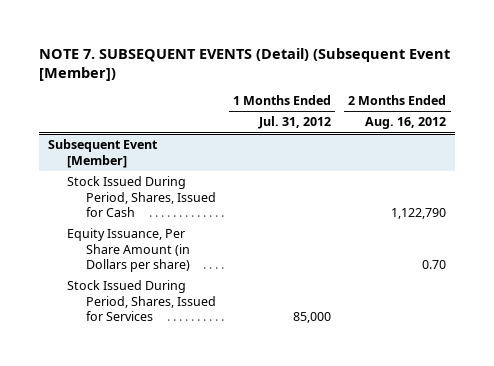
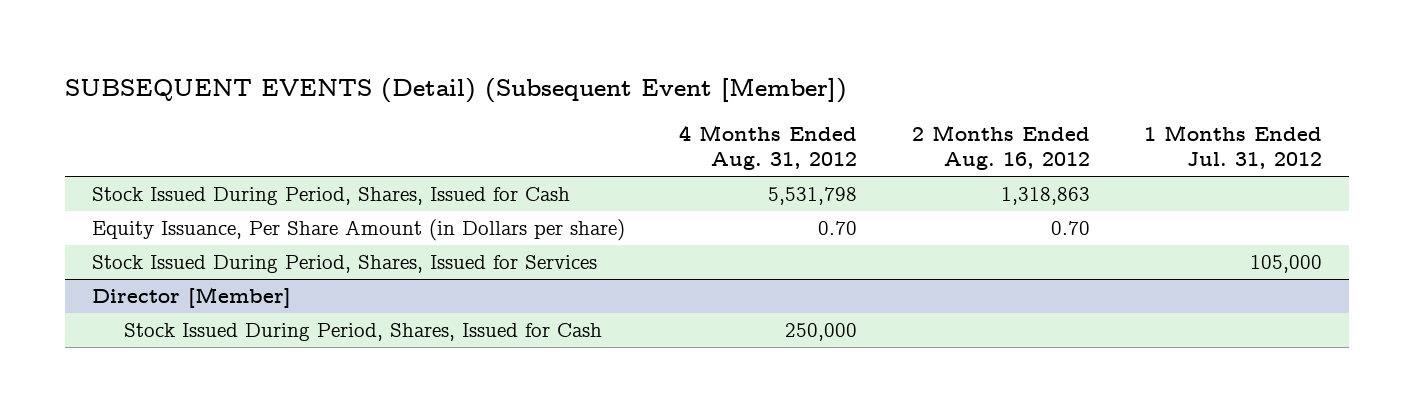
[39,47,451,81] NOTE 7. SUBSEQUENT EVENTS (Detail) (Subsequent Event [Member]) -> [64,78,847,104] SUBSEQUENT EVENTS (Detail) (Subsequent Event [Member])
none -> [679,125,858,171] 4 Months Ended Aug. 31, 2012
[48,139,159,168] Subsequent Event [Member] -> none
[391,208,447,220] 1,122,790 -> [1000,187,1090,206] 1,318,863
[293,312,332,324] 85,000 -> [1250,255,1323,274] 105,000
none -> [91,287,291,309] Director [Member]
none -> [123,323,602,342] Stock Issued During Period, Shares, Issued for Cash

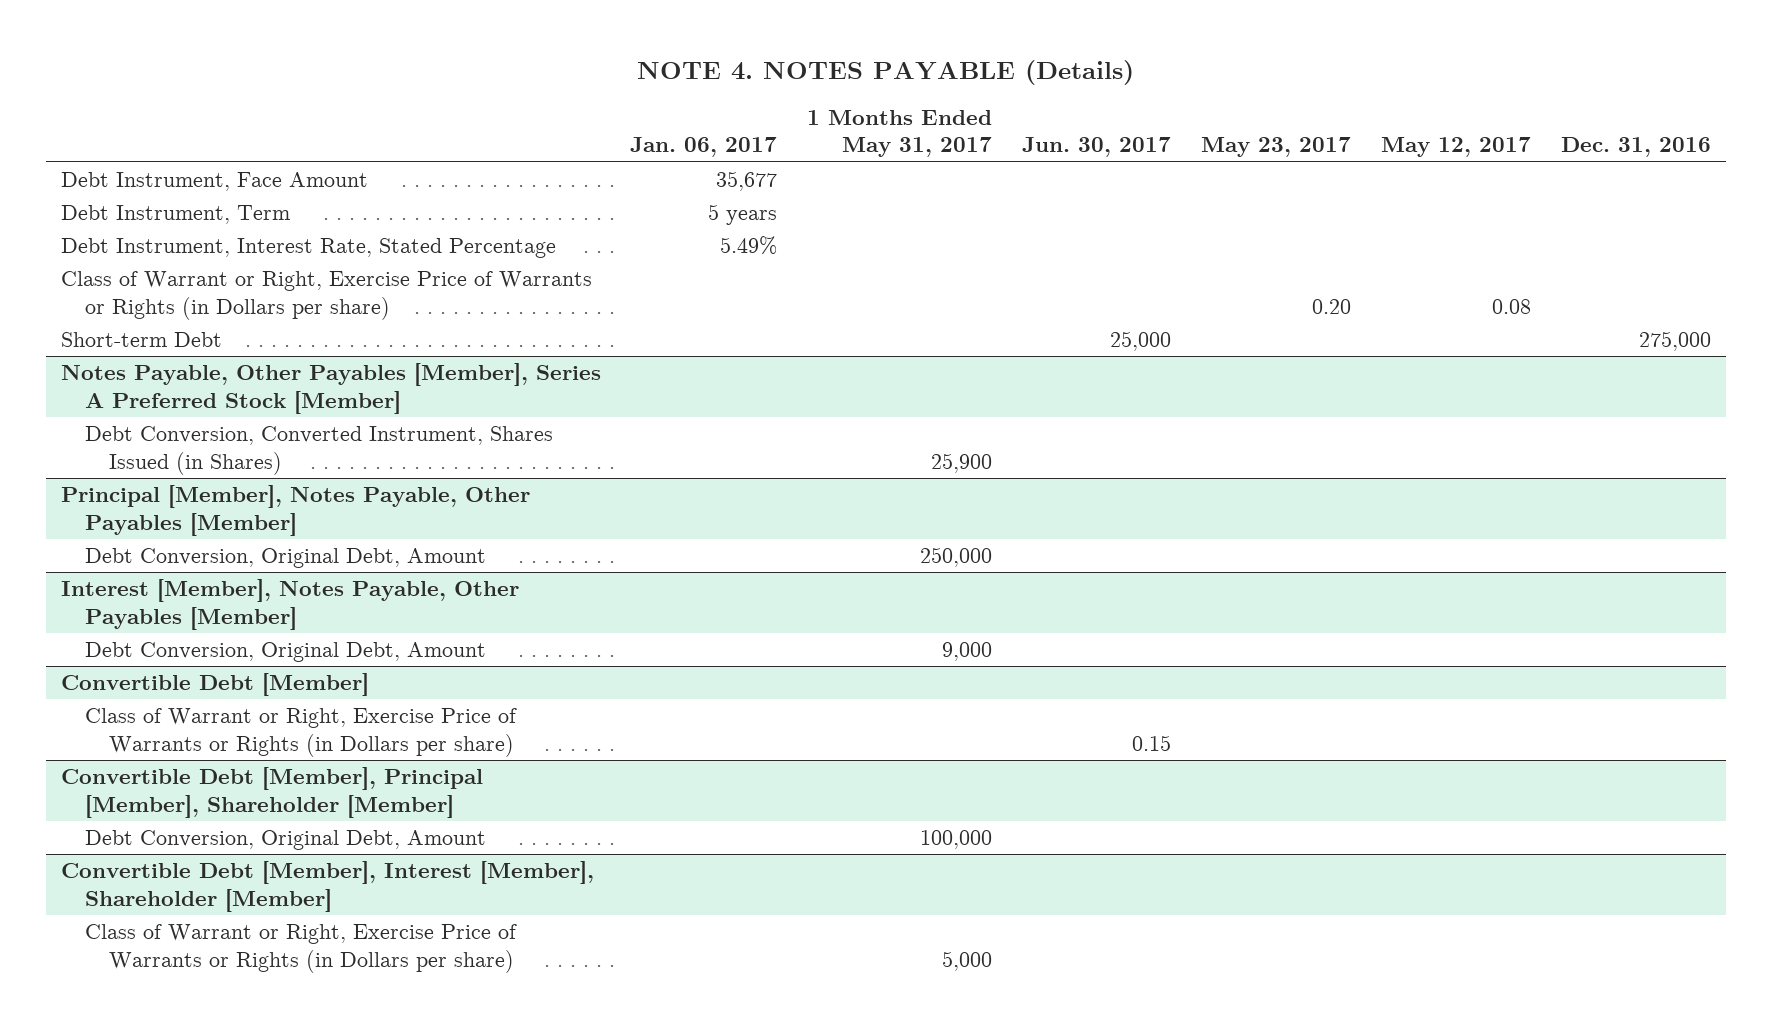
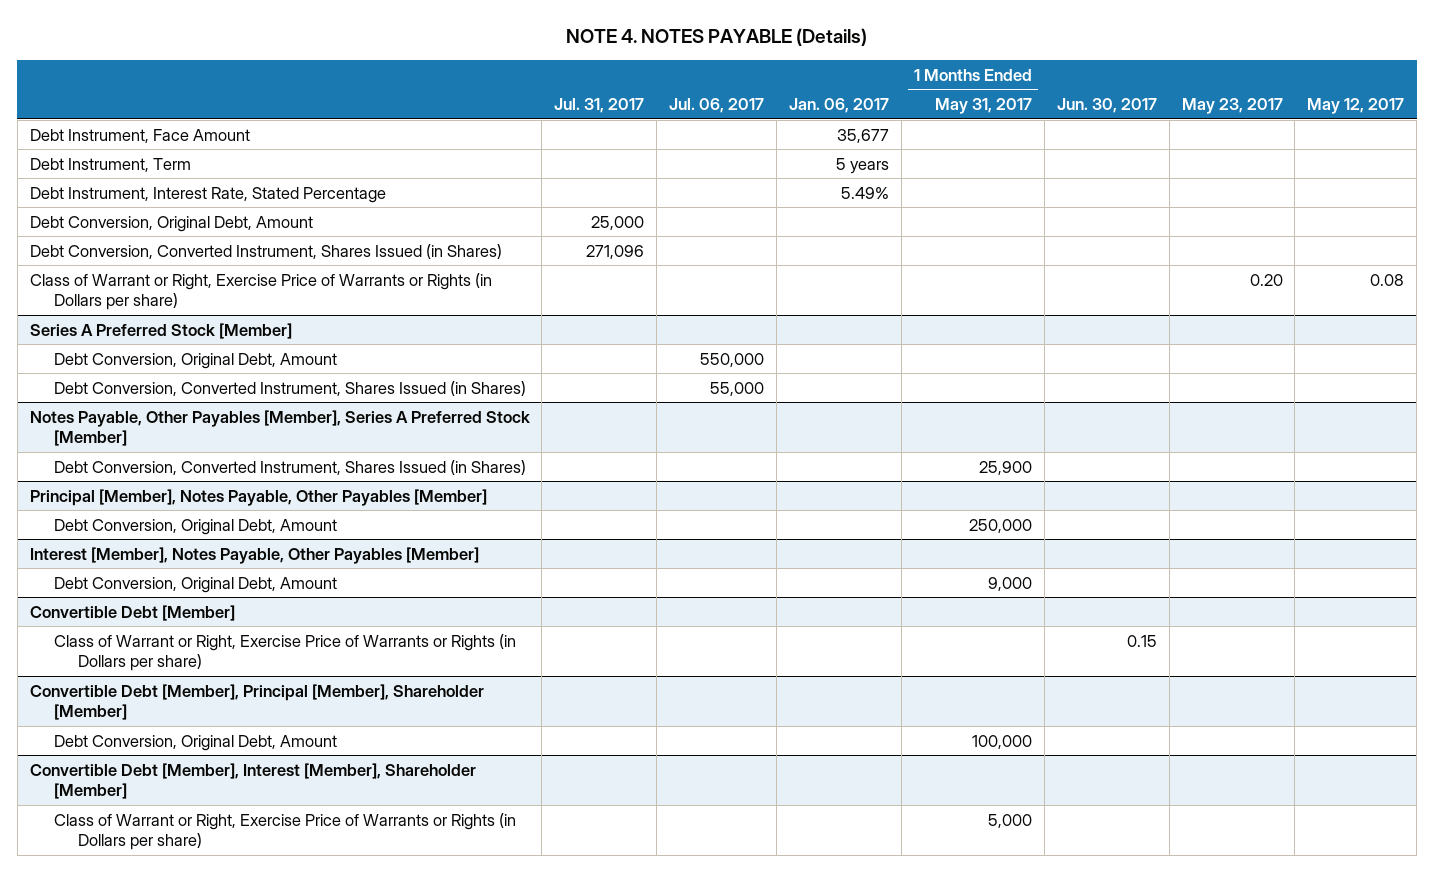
[1560,137,1711,158] Dec. 31, 2016 -> none
none -> [554,97,645,113] Jul. 31, 2017
none -> [669,97,765,113] Jul. 06, 2017
none -> [29,215,313,232] Debt Conversion, Original Debt, Amount
none -> [29,243,502,259] Debt Conversion, Converted Instrument, Shares Issued (in Shares)
[60,332,222,348] Short-term Debt -> none
none -> [29,322,292,339] Series A Preferred Stock [Member]
none -> [53,352,337,369] Debt Conversion, Original Debt, Amount
none -> [53,380,526,396] Debt Conversion, Converted Instrument, Shares Issued (in Shares)

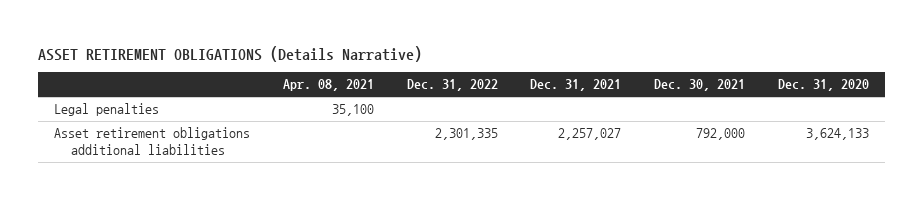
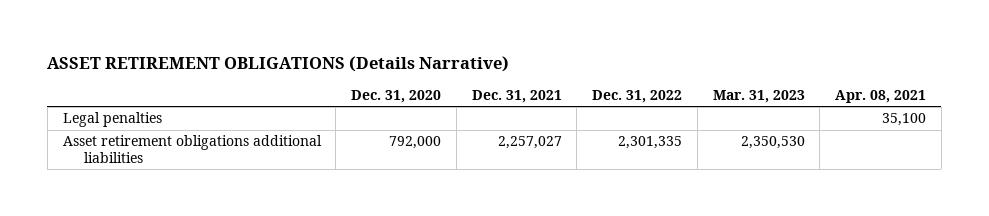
[654,79,746,92] Dec. 30, 2021 -> none
none -> [712,90,805,104] Mar. 31, 2023
[805,128,869,141] 3,624,133 -> [389,136,442,150] 792,000

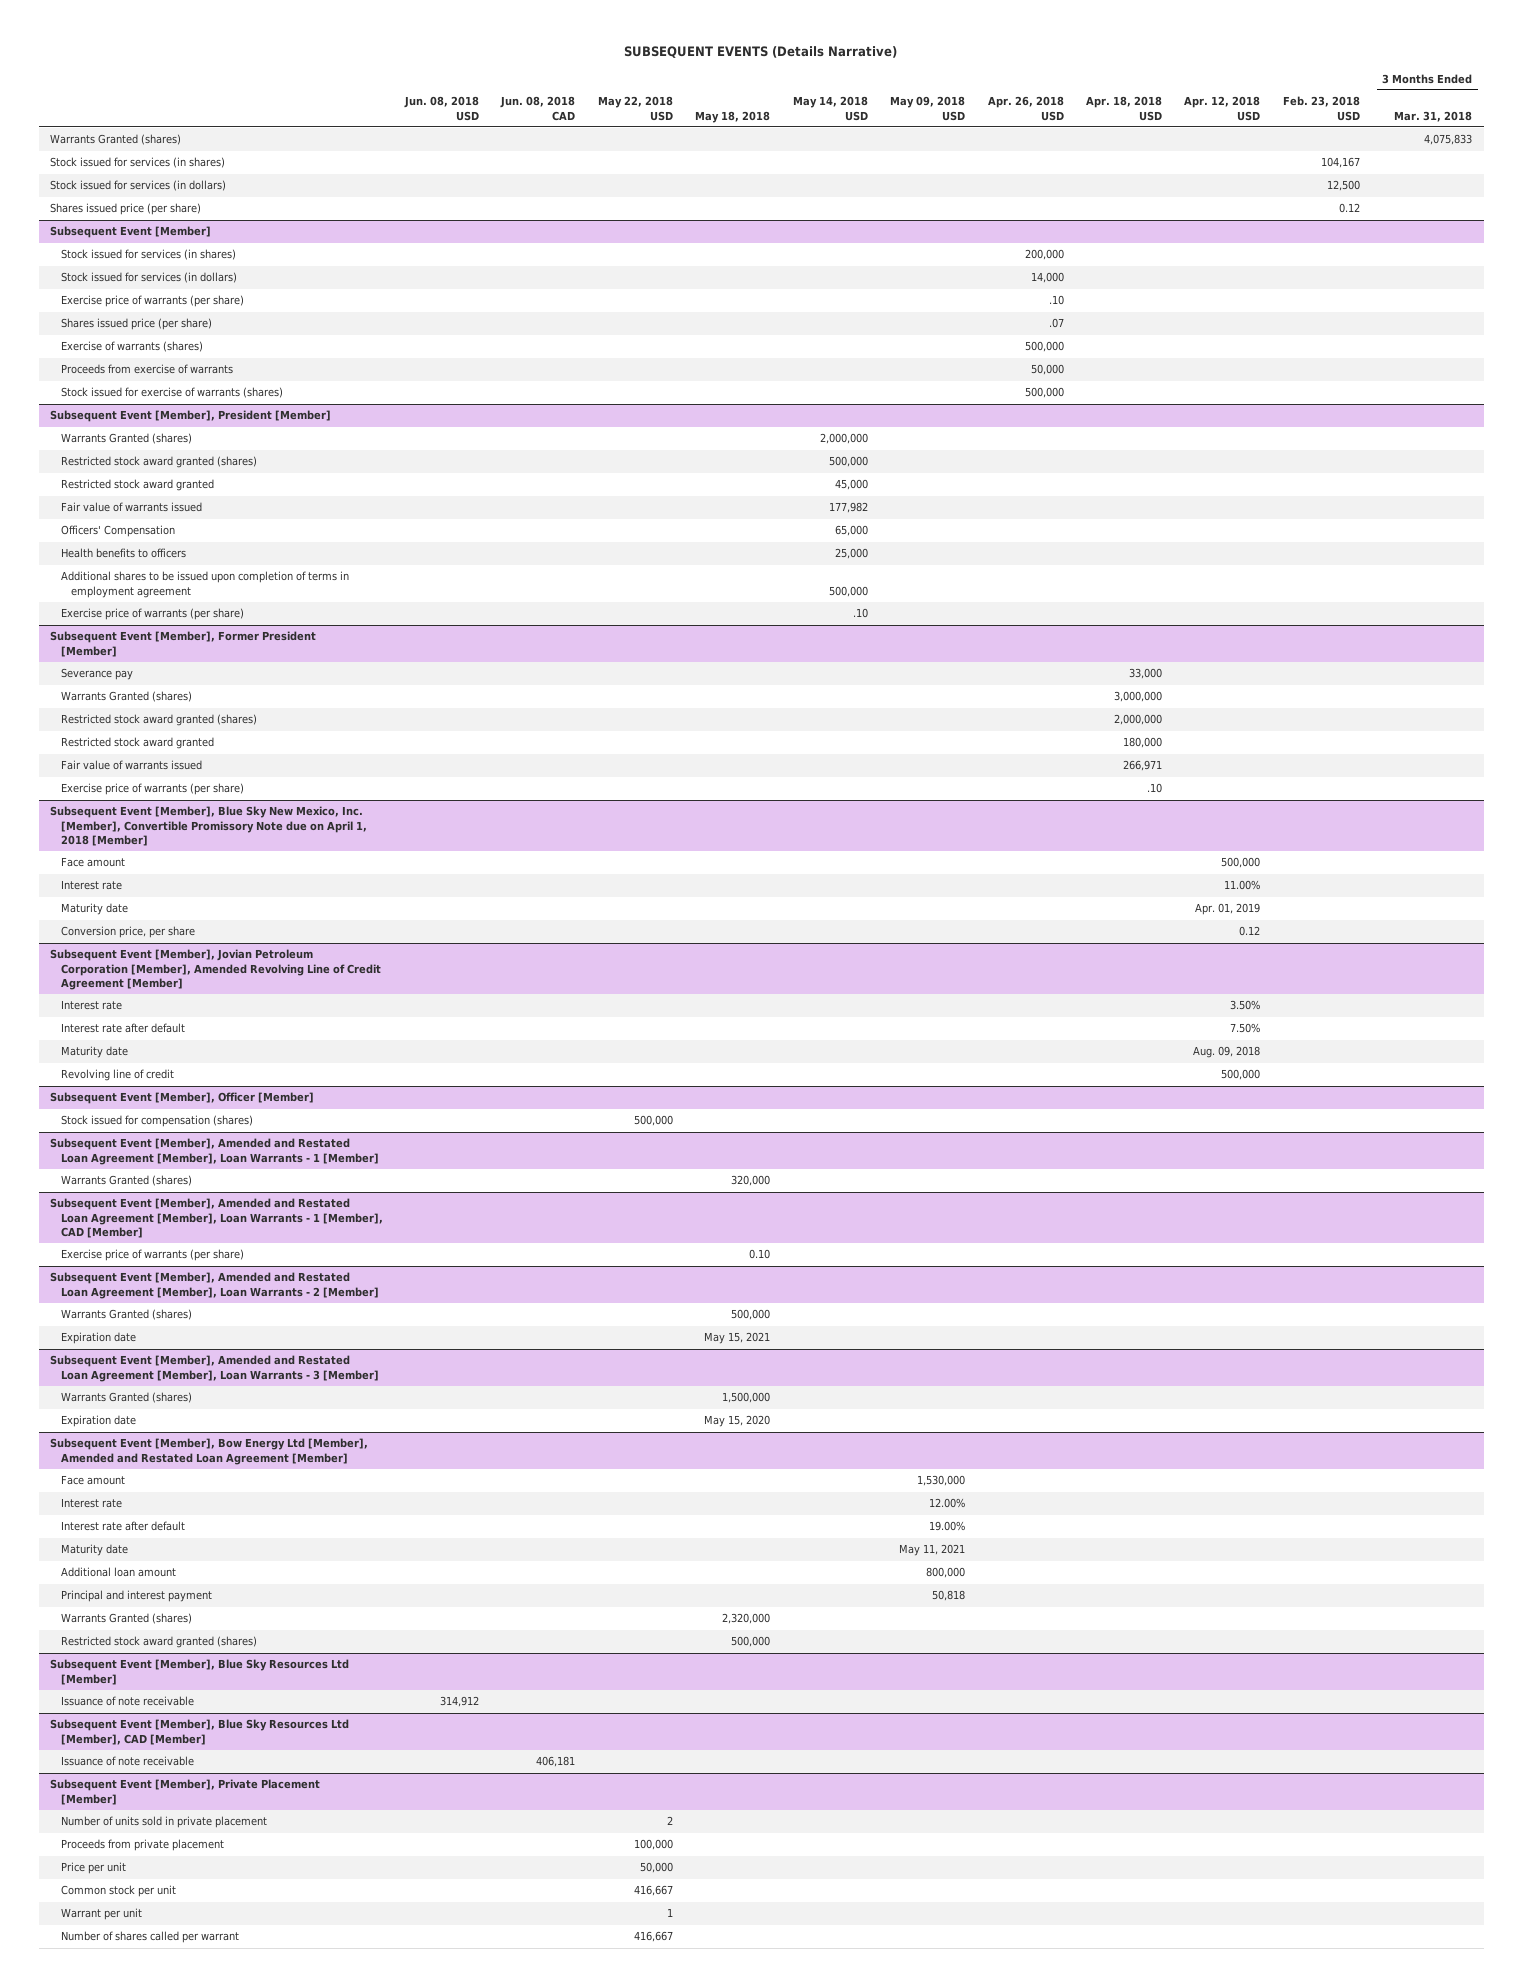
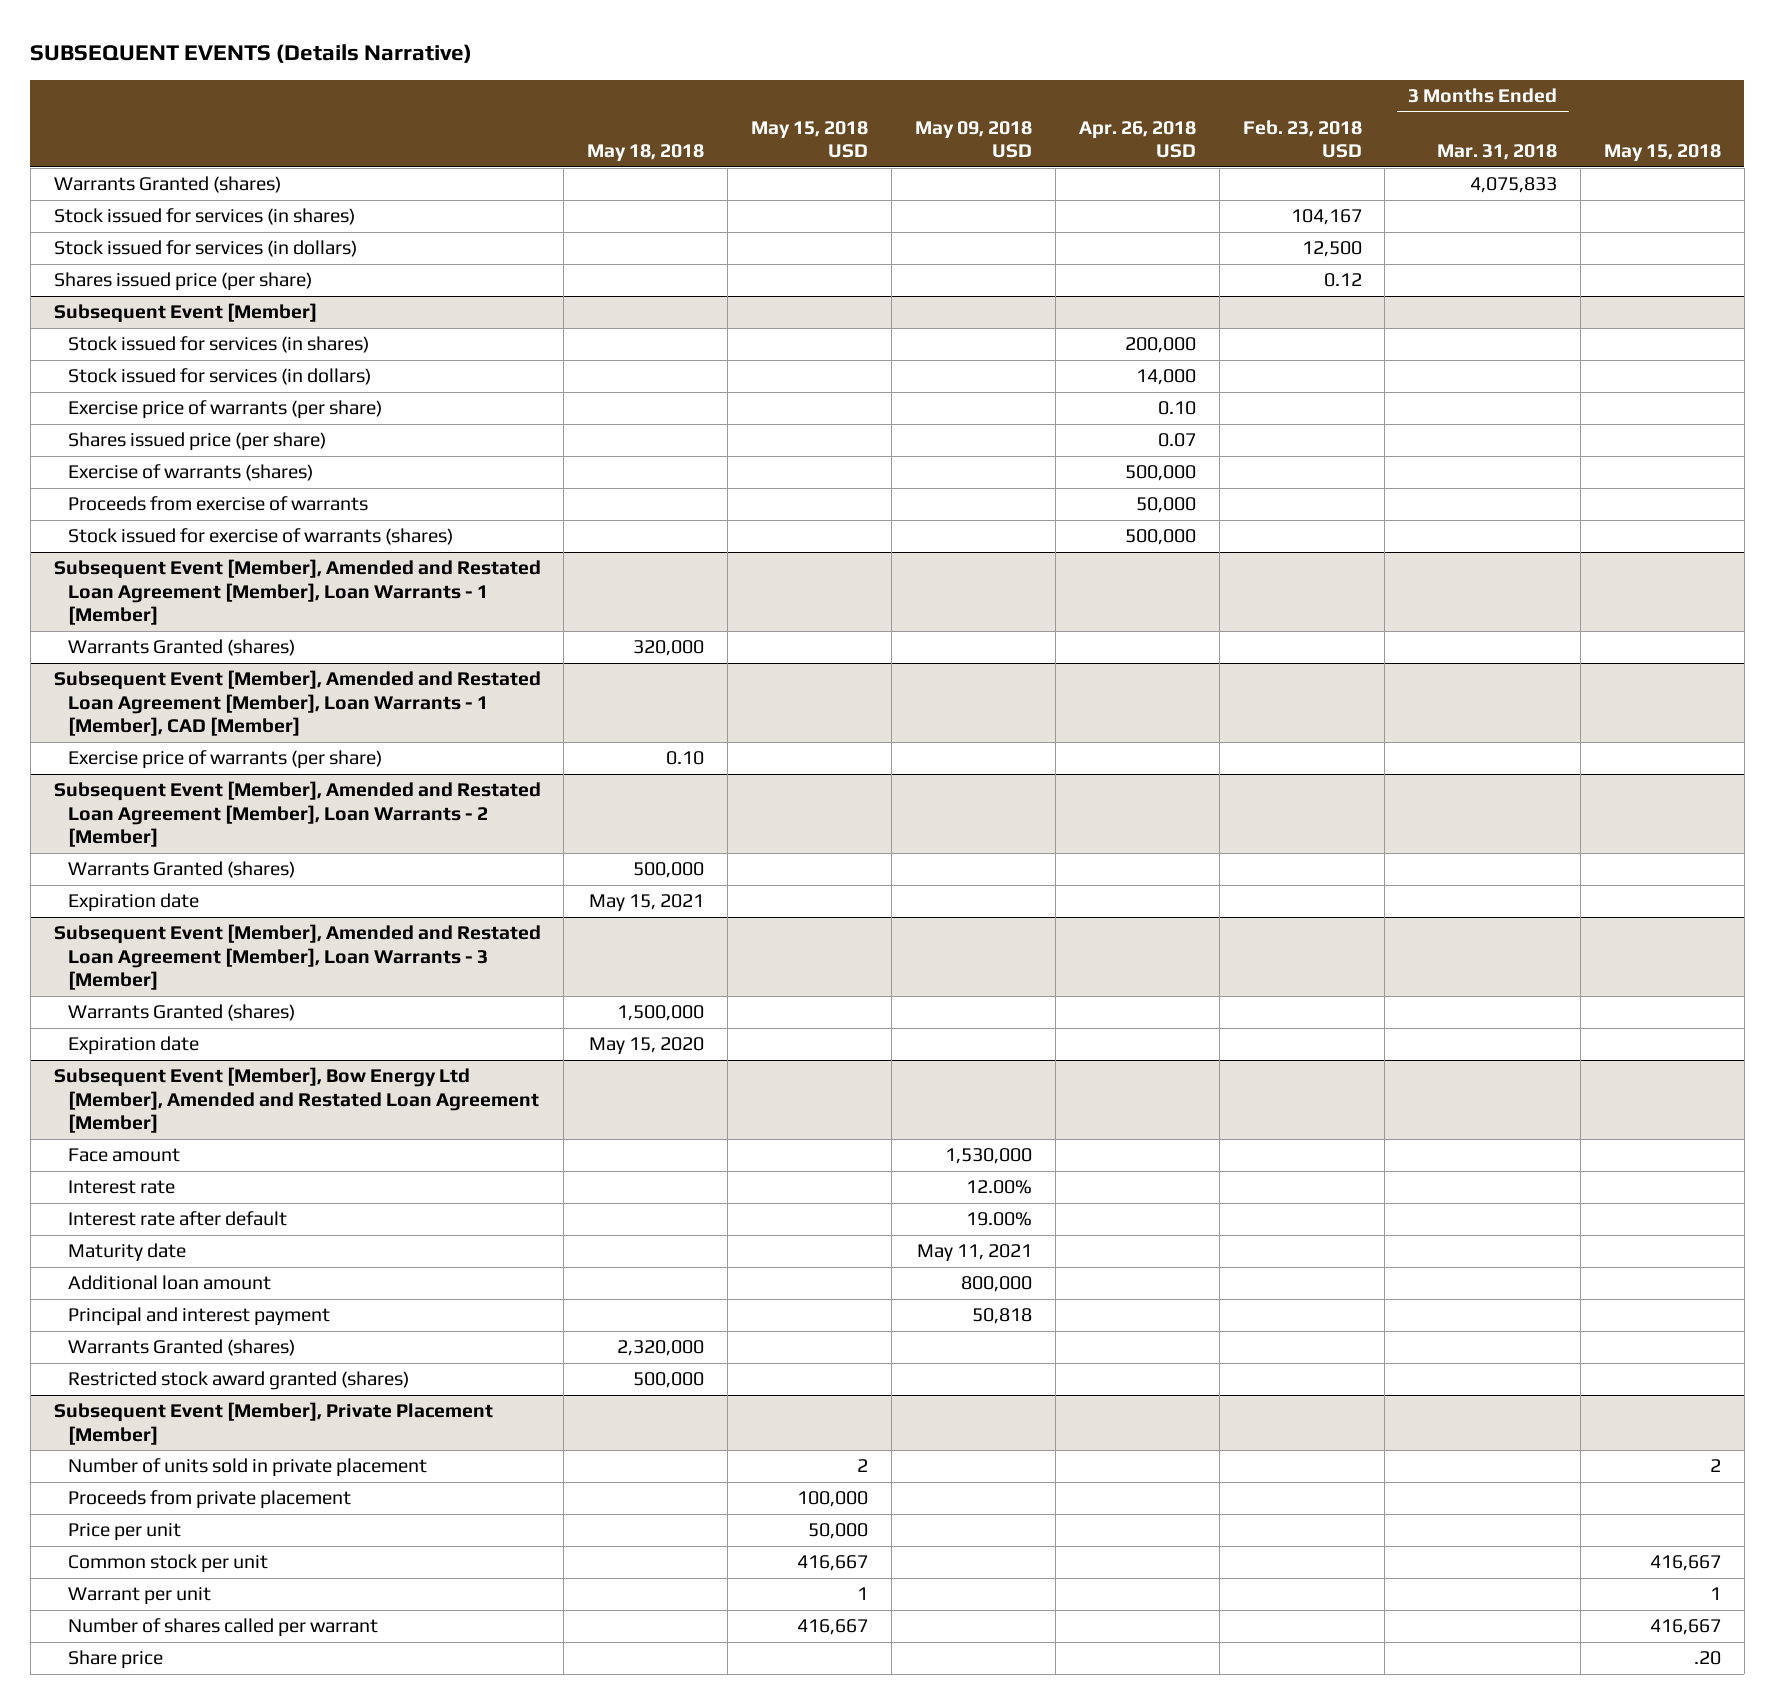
[403,96,479,121] Jun. 08, 2018 USD -> none
[500,96,576,121] Jun. 08, 2018 CAD -> none
[597,96,673,121] May 22, 2018 USD -> none
[792,96,868,121] May 14, 2018 USD -> none
[1086,96,1163,121] Apr. 18, 2018 USD -> none
[1184,96,1261,121] Apr. 12, 2018 USD -> none
none -> [751,120,869,159] May 15, 2018 USD
none -> [1604,144,1722,163] May 15, 2018
[1048,295,1064,306] .10 -> [1157,401,1196,416] 0.10
[1048,318,1064,329] .07 -> [1157,433,1196,448] 0.07
[50,410,332,423] Subsequent Event [Member], President [Member] -> none
[60,433,192,445] Warrants Granted (shares) -> none
[60,456,257,469] Restricted stock award granted (shares) -> none
[60,479,214,492] Restricted stock award granted -> none
[60,502,202,513] Fair value of warrants issued -> none
[60,525,175,538] Officers' Compensation -> none
[60,548,186,559] Health benefits to officers -> none
[60,571,349,598] Additional shares to be issued upon completion of terms in employment agreement -> none
[60,608,244,621] Exercise price of warrants (per share) -> none
[50,631,317,657] Subsequent Event [Member], Former President [Member] -> none
[60,668,133,681] Severance pay -> none
[60,691,192,703] Warrants Granted (shares) -> none
[60,714,257,727] Restricted stock award granted (shares) -> none
[60,737,214,750] Restricted stock award granted -> none
[60,760,202,771] Fair value of warrants issued -> none
[60,783,244,796] Exercise price of warrants (per share) -> none
[50,806,367,847] Subsequent Event [Member], Blue Sky New Mexico, Inc. [Member], Convertible Promissory Note due on April 1, 2018 [Member] -> none
[60,857,125,868] Face amount -> none
[60,880,122,891] Interest rate -> none
[60,903,128,916] Maturity date -> none
[60,926,195,939] Conversion price, per share -> none
[50,949,381,991] Subsequent Event [Member], Jovian Petroleum Corporation [Member], Amended Revolving Line of Credit Agreement [Member] -> none
[60,1000,122,1011] Interest rate -> none
[60,1023,185,1034] Interest rate after default -> none
[60,1046,128,1059] Maturity date -> none
[60,1069,174,1082] Revolving line of credit -> none
[50,1092,315,1105] Subsequent Event [Member], Officer [Member] -> none
[60,1115,253,1128] Stock issued for compensation (shares) -> none
[50,1659,350,1685] Subsequent Event [Member], Blue Sky Resources Ltd [Member] -> none
[60,1696,194,1707] Issuance of note receivable -> none
[50,1719,350,1745] Subsequent Event [Member], Blue Sky Resources Ltd [Member], CAD [Member] -> none
[60,1756,194,1767] Issuance of note receivable -> none
none -> [67,1650,163,1670] Share price

